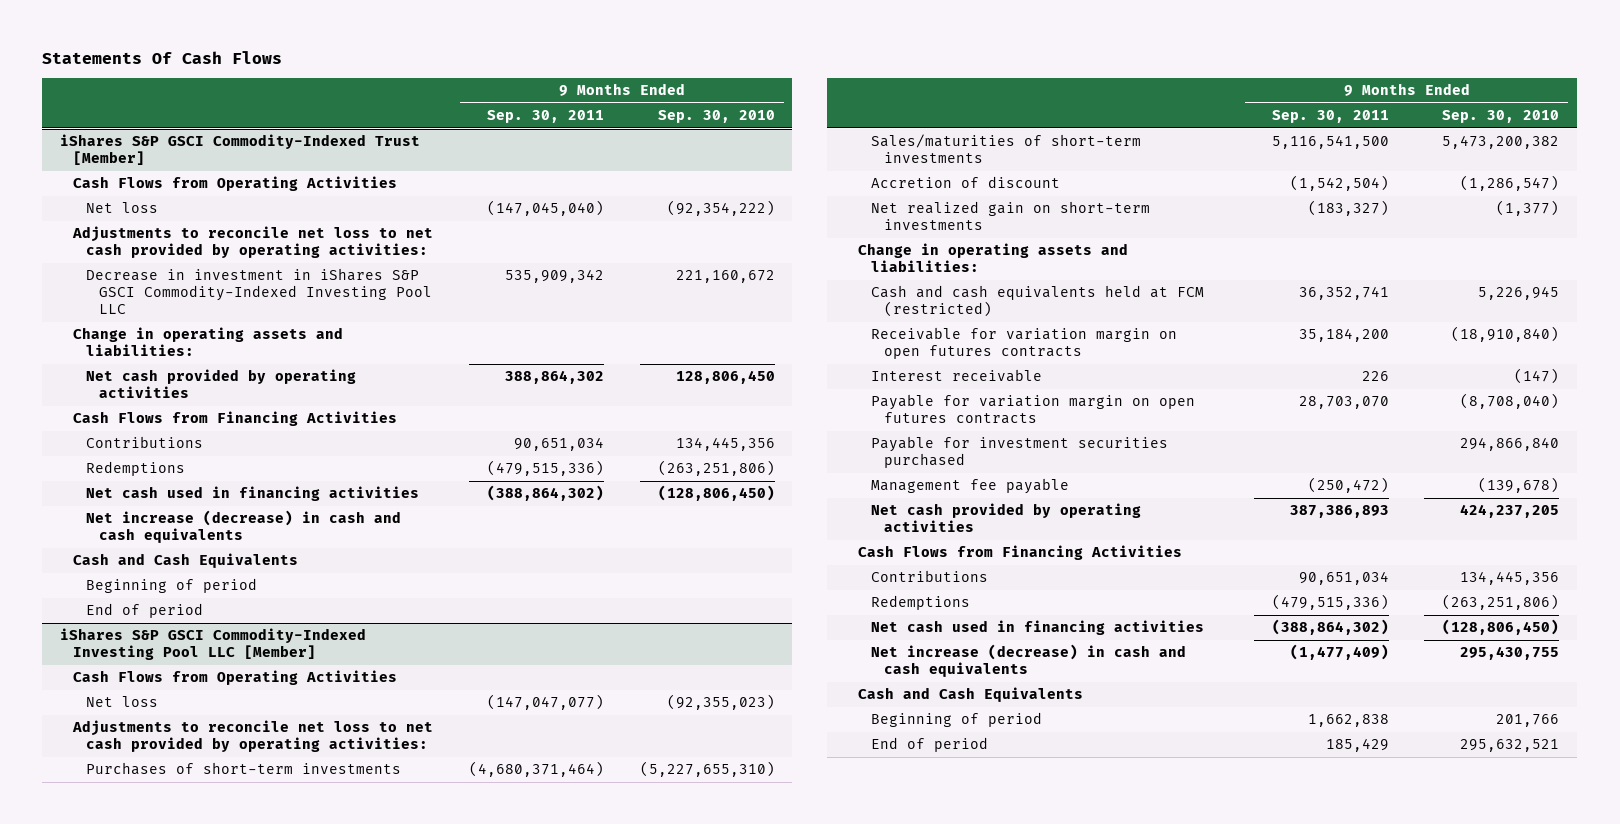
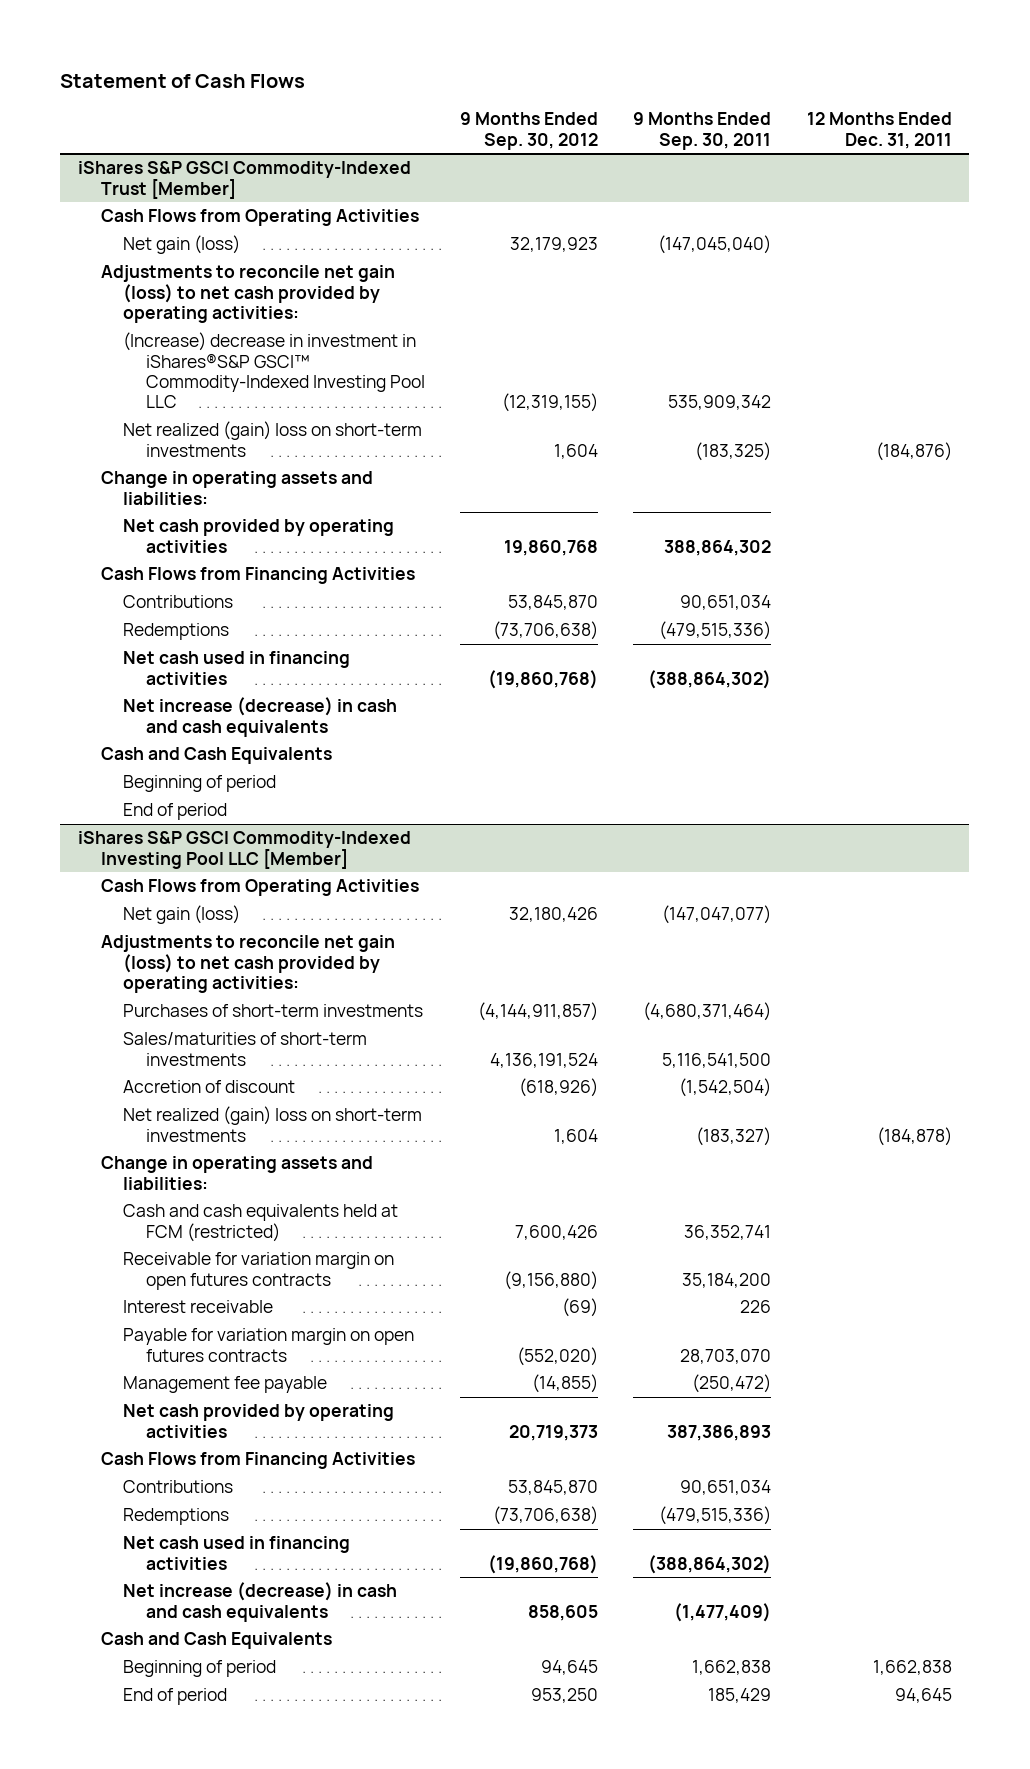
[42,50,283,64] Statements Of Cash Flows -> [60,73,306,88] Statement of Cash Flows
[657,109,775,123] Sep. 30, 2010 -> none
none -> [460,112,599,150] 9 Months Ended Sep. 30, 2012
none -> [806,112,952,149] 12 Months Ended Dec. 31, 2011
[86,202,159,214] Net loss -> [123,235,241,255] Net gain (loss)
[72,226,434,259] Adjustments to reconcile net loss to net cash provided by operating activities: -> [100,265,395,323] Adjustments to reconcile net gain (loss) to net cash provided by operating activities:
[86,268,433,314] Decrease in investment in iShares S&P GSCI Commodity-Indexed Investing Pool LLC -> [123,332,425,409] (Increase) decrease in investment in iShares®S&P GSCI™ Commodity-Indexed Investing Pool LLC
none -> [123,421,423,457] Net realized (gain) loss on short-term investments
[86,696,159,708] Net loss -> [123,905,241,925] Net gain (loss)
[72,720,434,753] Adjustments to reconcile net loss to net cash provided by operating activities: -> [100,935,395,993] Adjustments to reconcile net gain (loss) to net cash provided by operating activities:
[870,201,1150,231] Net realized gain on short-term investments -> [123,1106,423,1142] Net realized (gain) loss on short-term investments
[870,436,1168,469] Payable for investment securities purchased -> none

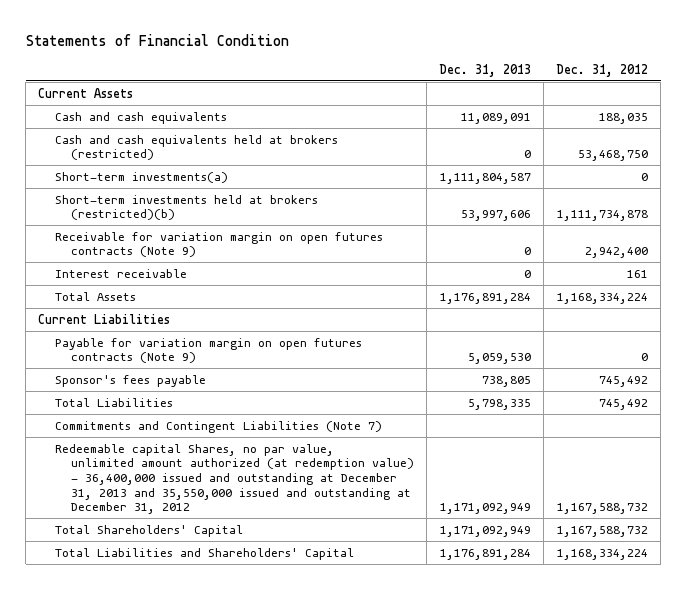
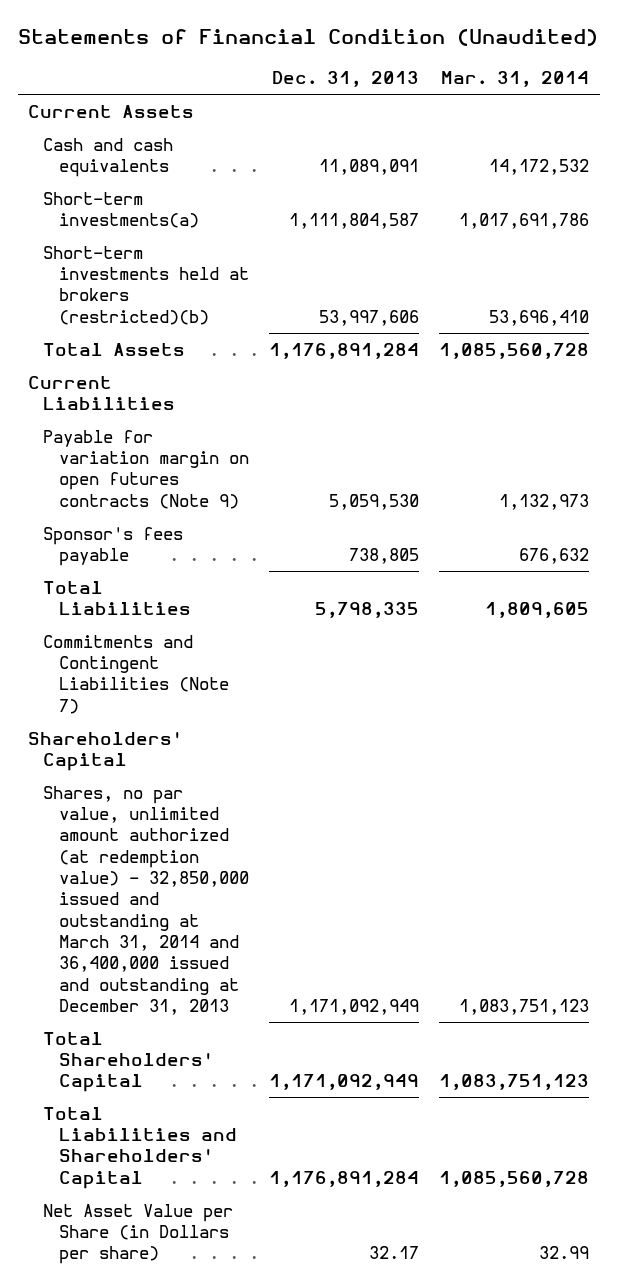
[25,33,289,46] Statements of Financial Condition -> [18,29,599,47] Statements of Financial Condition (Unaudited)
[556,63,649,77] Dec. 31, 2012 -> none
none -> [441,71,590,88] Mar. 31, 2014
[54,134,338,161] Cash and cash equivalents held at brokers (restricted) -> none
[54,231,383,258] Receivable for variation margin on open futures contracts (Note 9) -> none
[54,268,187,278] Interest receivable -> none
none -> [28,731,183,772] Shareholders' Capital
[54,443,415,515] Redeemable capital Shares, no par value, unlimited amount authorized (at redemption value) - 36,400,000 issued and outstanding at December 31, 2013 and 35,550,000 issued and outstanding at December 31, 2012 -> [43,785,249,1015] Shares, no par value, unlimited amount authorized (at redemption value) - 32,850,000 issued and outstanding at March 31, 2014 and 36,400,000 issued and outstanding at December 31, 2013
none -> [43,1203,234,1265] Net Asset Value per Share (in Dollars per share)

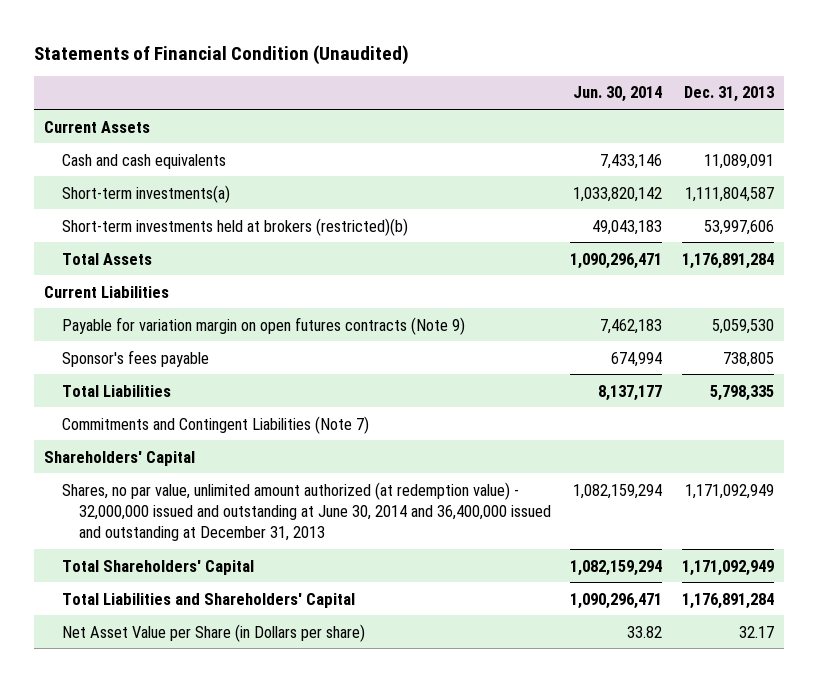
[441,71,590,88] Mar. 31, 2014 -> none
none -> [573,86,663,103] Jun. 30, 2014
[43,785,249,1015] Shares, no par value, unlimited amount authorized (at redemption value) - 32,850,000 issued and outstanding at March 31, 2014 and 36,400,000 issued and outstanding at December 31, 2013 -> [61,481,552,541] Shares, no par value, unlimited amount authorized (at redemption value) - 32,000,000 issued and outstanding at June 30, 2014 and 36,400,000 issued and outstanding at December 31, 2013

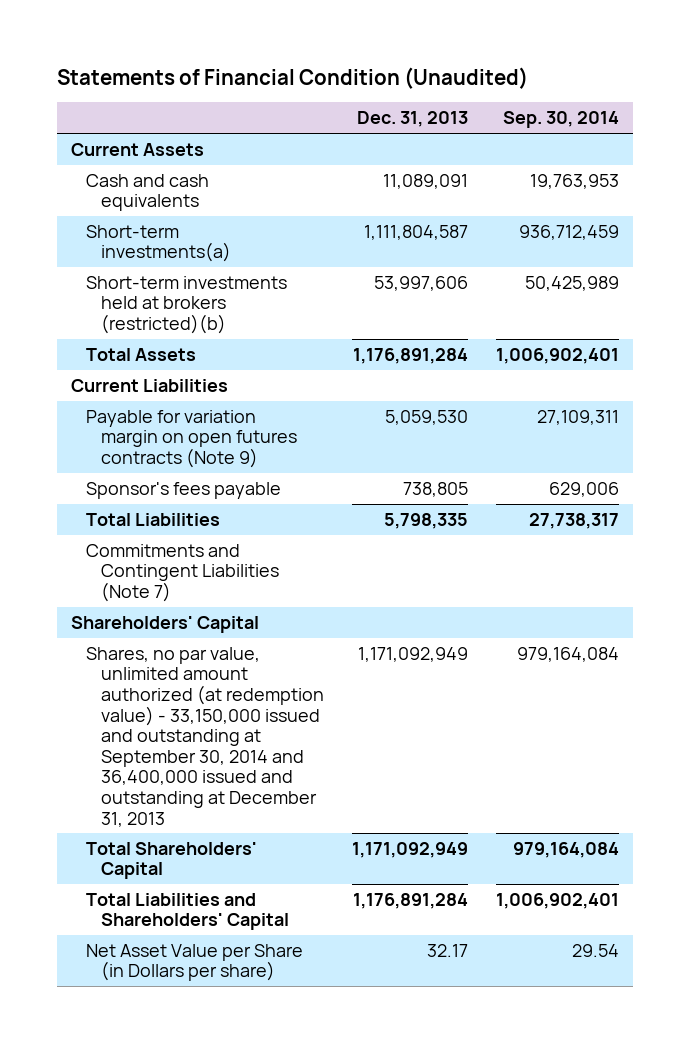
[573,86,663,103] Jun. 30, 2014 -> none
none -> [503,111,620,129] Sep. 30, 2014
[61,481,552,541] Shares, no par value, unlimited amount authorized (at redemption value) - 32,000,000 issued and outstanding at June 30, 2014 and 36,400,000 issued and outstanding at December 31, 2013 -> [86,646,325,827] Shares, no par value, unlimited amount authorized (at redemption value) - 33,150,000 issued and outstanding at September 30, 2014 and 36,400,000 issued and outstanding at December 31, 2013

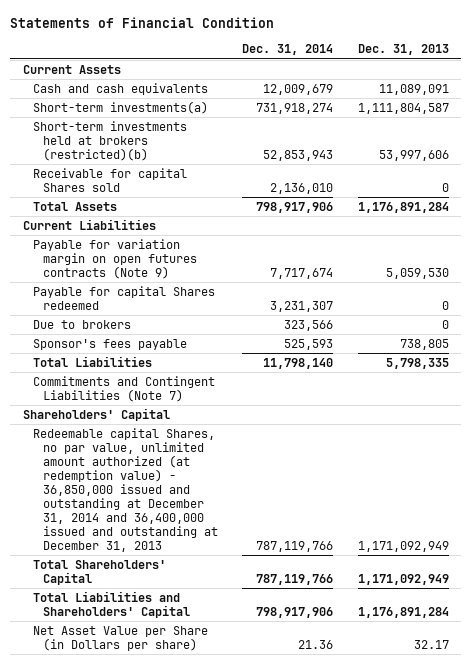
[57,66,529,89] Statements of Financial Condition (Unaudited) -> [10,17,275,29] Statements of Financial Condition
[503,111,620,129] Sep. 30, 2014 -> none
none -> [242,44,334,56] Dec. 31, 2014
none -> [32,167,187,192] Receivable for capital Shares sold
none -> [32,285,215,310] Payable for capital Shares redeemed
none -> [32,319,131,329] Due to brokers
[86,646,325,827] Shares, no par value, unlimited amount authorized (at redemption value) - 33,150,000 issued and outstanding at September 30, 2014 and 36,400,000 issued and outstanding at December 31, 2013 -> [32,427,218,552] Redeemable capital Shares, no par value, unlimited amount authorized (at redemption value) - 36,850,000 issued and outstanding at December 31, 2014 and 36,400,000 issued and outstanding at December 31, 2013

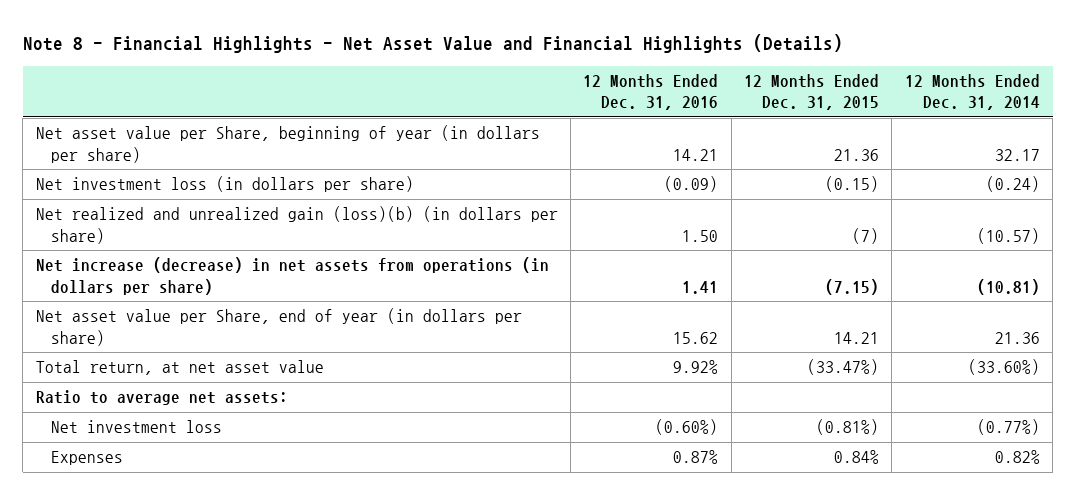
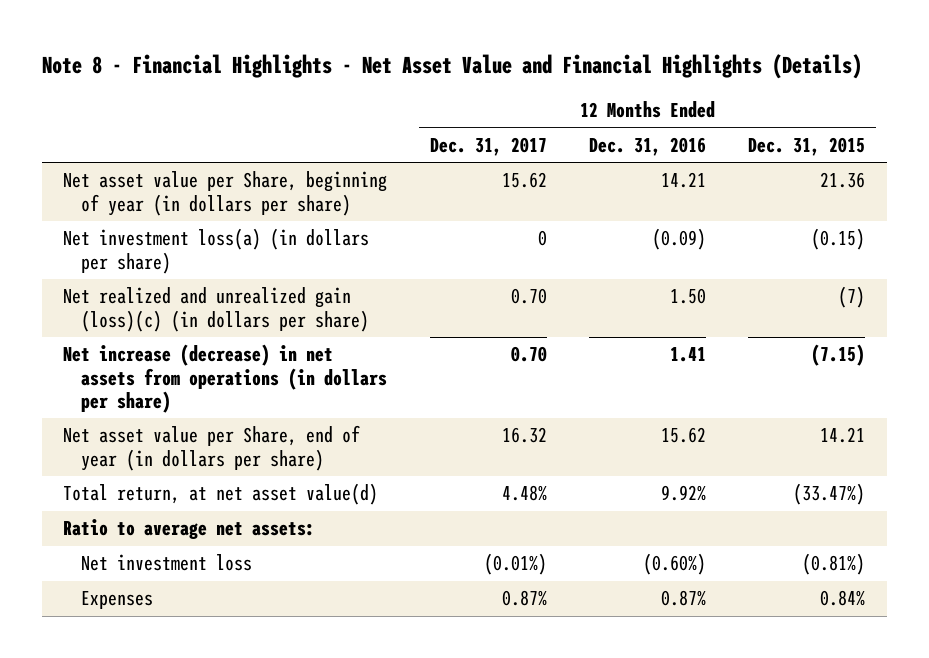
[904,73,1040,111] 12 Months Ended Dec. 31, 2014 -> none
none -> [429,136,547,156] Dec. 31, 2017
[35,176,414,193] Net investment loss (in dollars per share) -> [63,228,370,274] Net investment loss(a) (in dollars per share)
[35,206,558,244] Net realized and unrealized gain (loss)(b) (in dollars per share) -> [63,287,370,332] Net realized and unrealized gain (loss)(c) (in dollars per share)
[35,360,324,376] Total return, at net asset value -> [63,483,379,506] Total return, at net asset value(d)

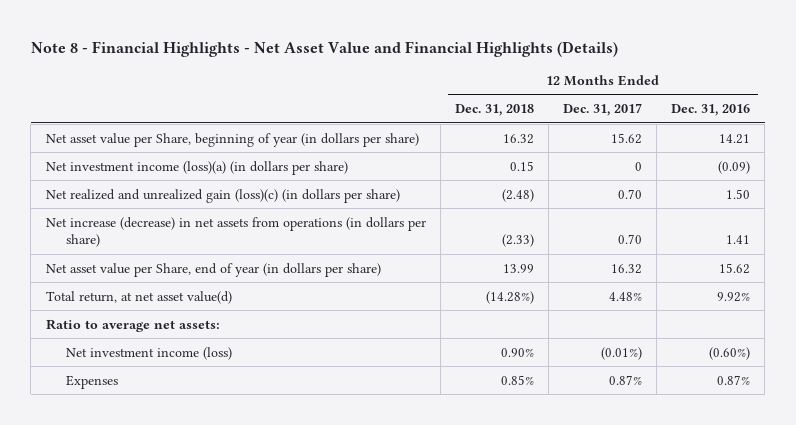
[748,136,866,156] Dec. 31, 2015 -> none
none -> [454,104,534,117] Dec. 31, 2018
[63,228,370,274] Net investment loss(a) (in dollars per share) -> [45,160,348,175] Net investment income (loss)(a) (in dollars per share)
[81,554,253,572] Net investment loss -> [65,346,232,360] Net investment income (loss)

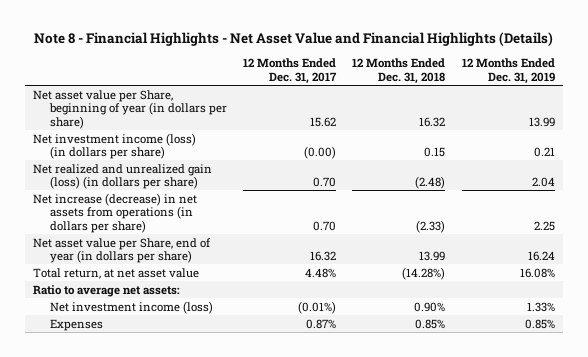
[671,104,751,117] Dec. 31, 2016 -> none
none -> [461,58,555,84] 12 Months Ended Dec. 31, 2019
[45,160,348,175] Net investment income (loss)(a) (in dollars per share) -> [33,132,197,160] Net investment income (loss) (in dollars per share)
[635,161,643,171] 0 -> [303,146,336,160] (0.00)
[45,188,400,203] Net realized and unrealized gain (loss)(c) (in dollars per share) -> [33,163,213,190] Net realized and unrealized gain (loss) (in dollars per share)
[45,290,232,304] Total return, at net asset value(d) -> [33,267,200,279] Total return, at net asset value

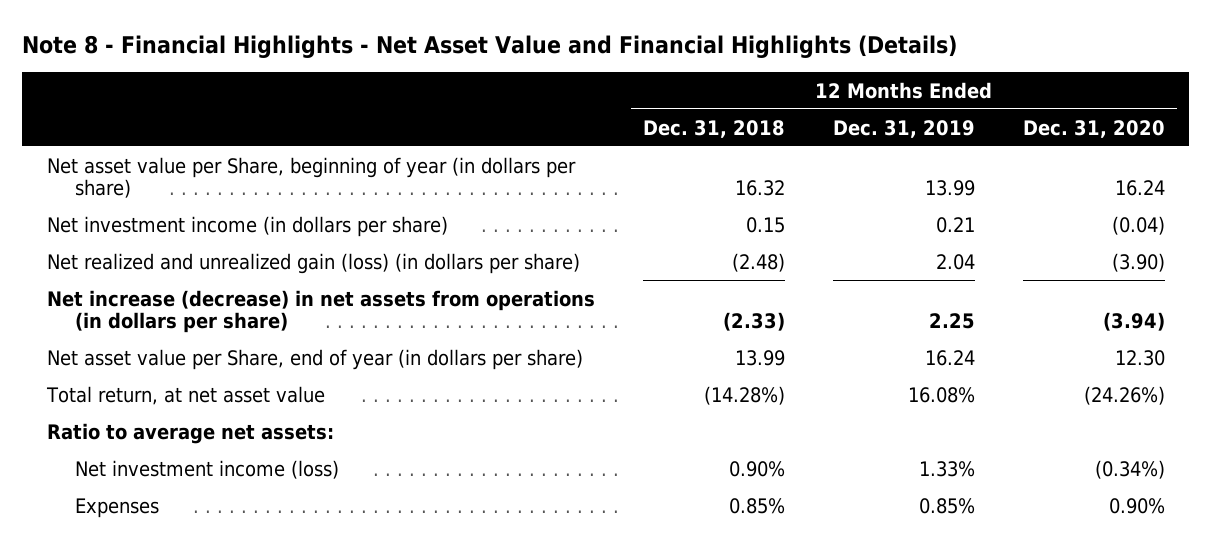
[242,58,337,84] 12 Months Ended Dec. 31, 2017 -> none
none -> [1022,119,1165,138] Dec. 31, 2020
[33,132,197,160] Net investment income (loss) (in dollars per share) -> [46,215,448,237] Net investment income (in dollars per share)

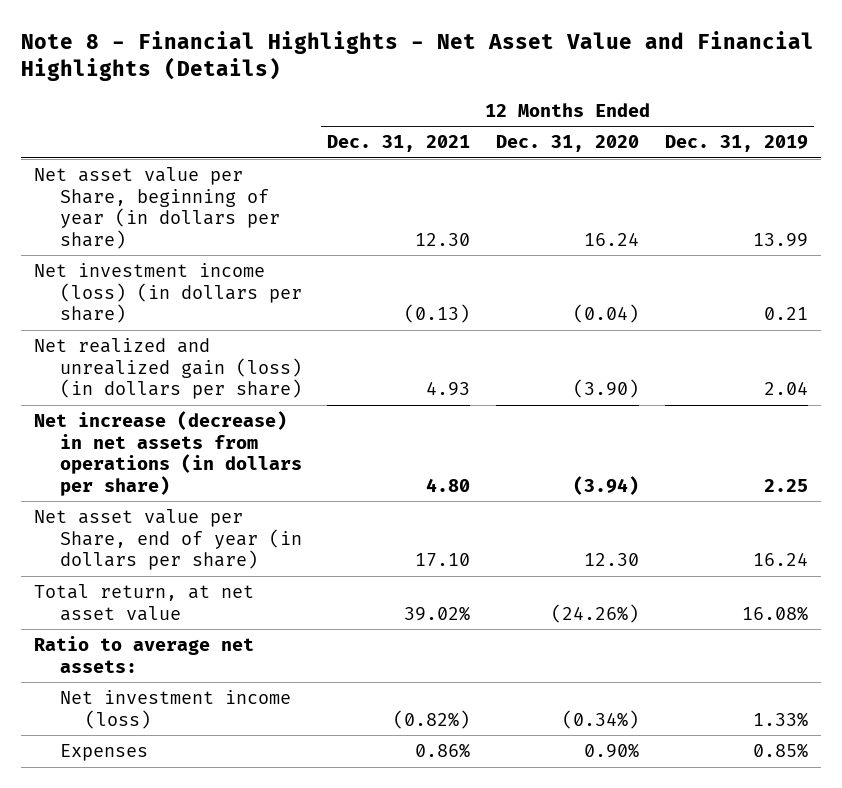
[642,119,785,138] Dec. 31, 2018 -> none
none -> [327,135,471,153] Dec. 31, 2021
[46,215,448,237] Net investment income (in dollars per share) -> [33,263,302,324] Net investment income (loss) (in dollars per share)

